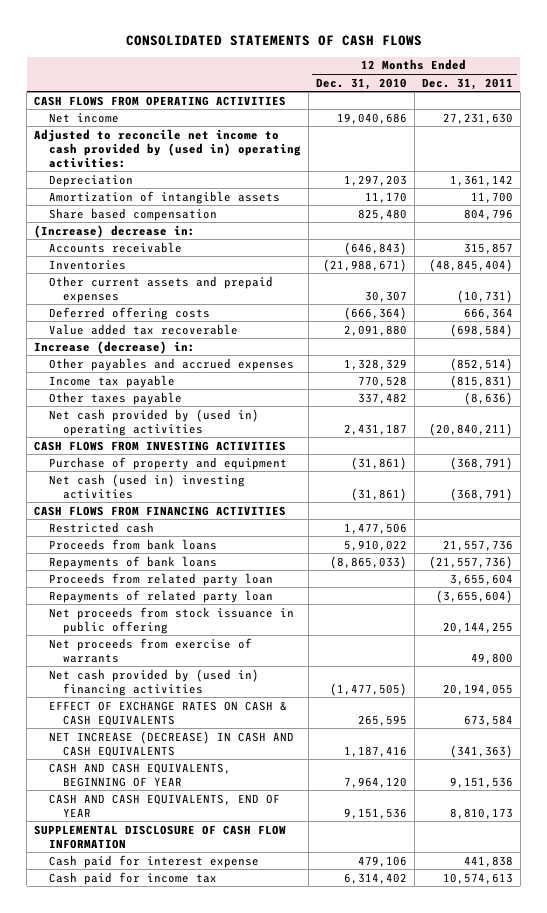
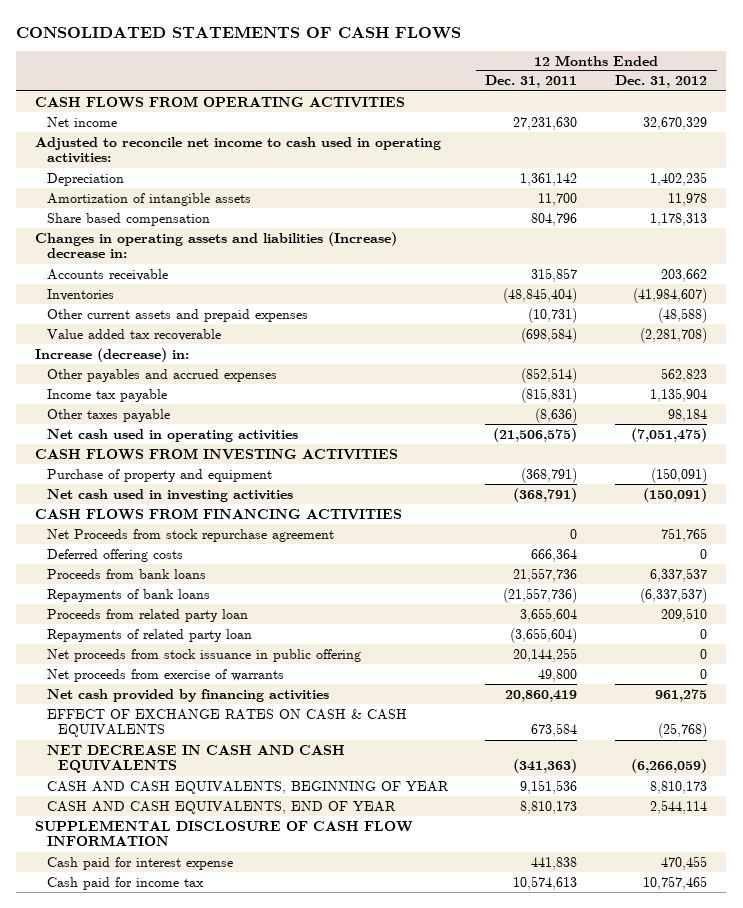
[315,77,407,90] Dec. 31, 2010 -> none
none -> [615,75,708,89] Dec. 31, 2012
[34,128,301,168] Adjusted to reconcile net income to cash provided by (used in) operating activities: -> [35,136,442,164] Adjusted to reconcile net income to cash used in operating activities:
[34,224,196,238] (Increase) decrease in: -> [35,231,398,259] Changes in operating assets and liabilities (Increase) decrease in:
[48,408,259,436] Net cash provided by (used in) operating activities -> [46,428,298,442] Net cash used in operating activities
[428,422,513,436] (20,840,211) -> [493,427,578,442] (21,506,575)
[48,473,245,499] Net cash (used in) investing activities -> [46,488,293,502] Net cash used in investing activities
[48,521,154,533] Restricted cash -> none
none -> [46,528,334,542] Net Proceeds from stock repurchase agreement
[48,306,210,320] Deferred offering costs -> [46,548,183,562] Deferred offering costs
[48,668,259,696] Net cash provided by (used in) financing activities -> [46,688,329,702] Net cash provided by financing activities
[442,683,513,695] 20,194,055 -> [505,689,578,702] 20,860,419
[48,730,294,757] NET INCREASE (DECREASE) IN CASH AND CASH EQUIVALENTS -> [46,744,345,774] NET DECREASE IN CASH AND CASH EQUIVALENTS

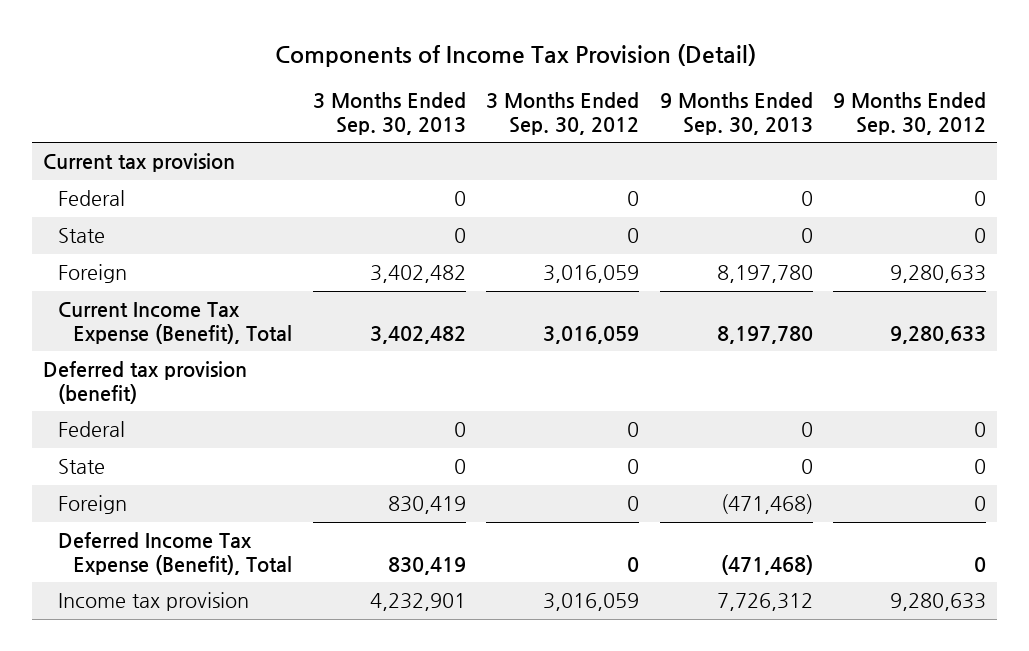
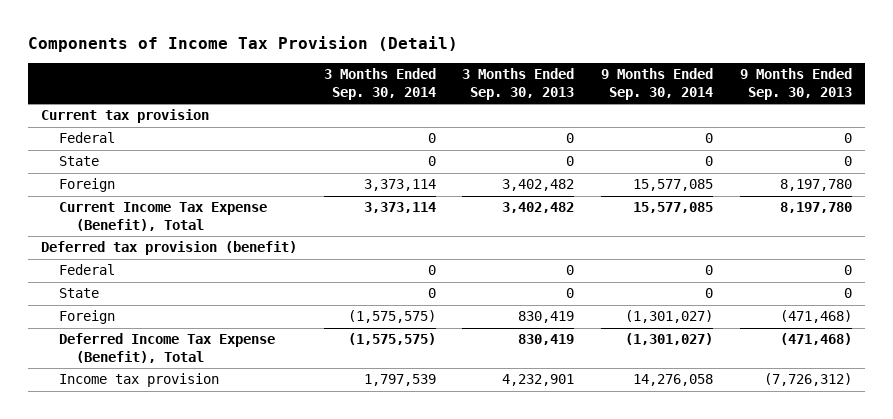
[486,91,640,135] 3 Months Ended Sep. 30, 2012 -> none
[833,91,987,135] 9 Months Ended Sep. 30, 2012 -> none
none -> [323,68,436,100] 3 Months Ended Sep. 30, 2014
none -> [600,68,713,100] 9 Months Ended Sep. 30, 2014
[716,593,813,612] 7,726,312 -> [763,373,852,387] (7,726,312)

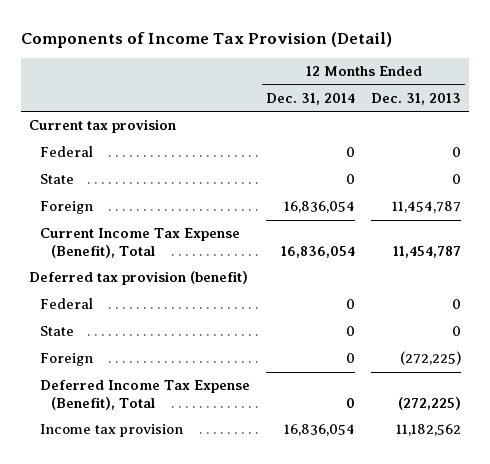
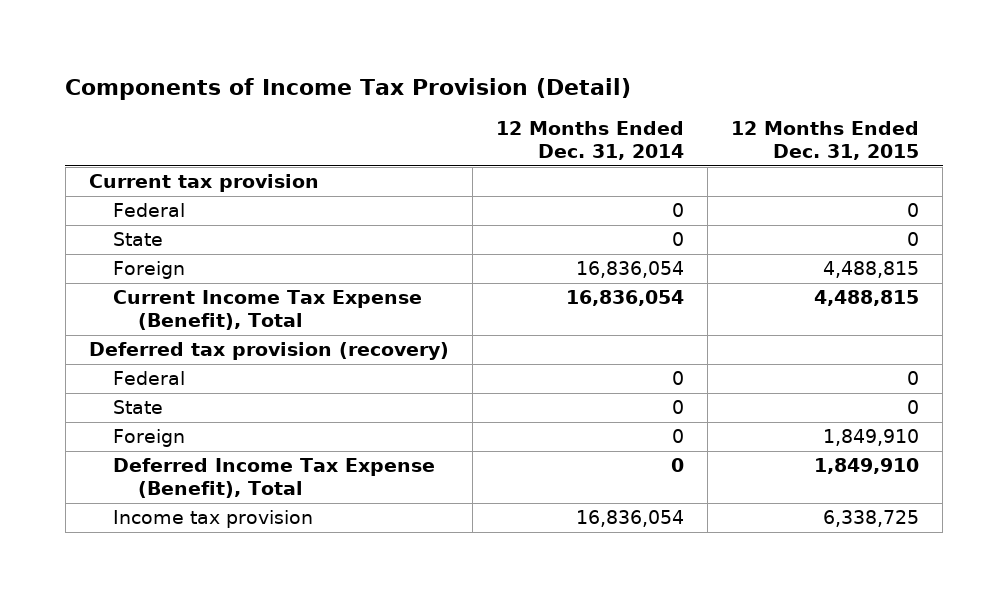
[371,93,462,106] Dec. 31, 2013 -> none
none -> [731,121,920,161] 12 Months Ended Dec. 31, 2015
[29,271,249,286] Deferred tax provision (benefit) -> [88,342,449,361] Deferred tax provision (recovery)

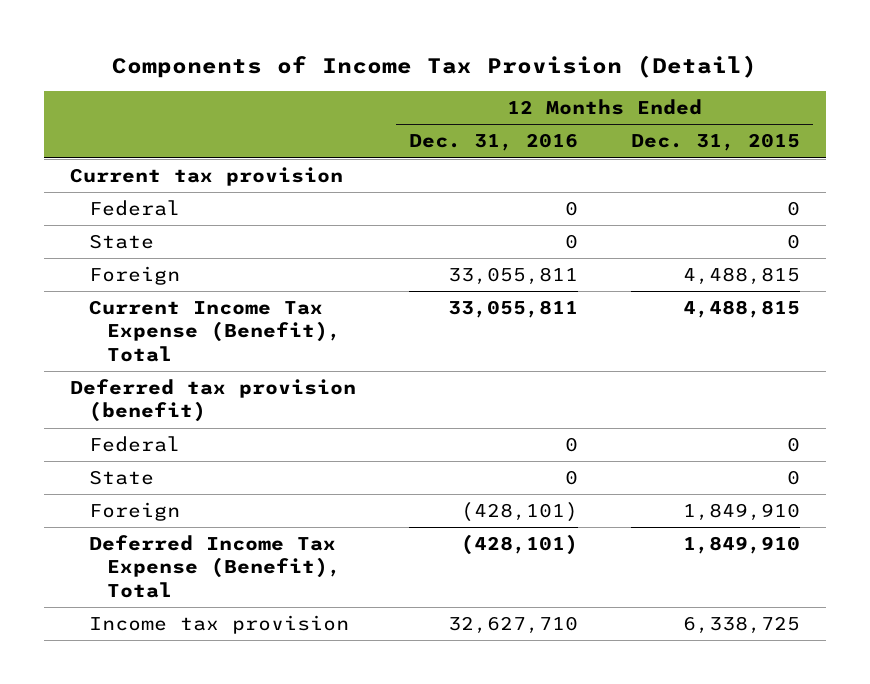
[495,121,684,161] 12 Months Ended Dec. 31, 2014 -> none
none -> [409,133,579,152] Dec. 31, 2016
[88,342,449,361] Deferred tax provision (recovery) -> [70,379,357,423] Deferred tax provision (benefit)

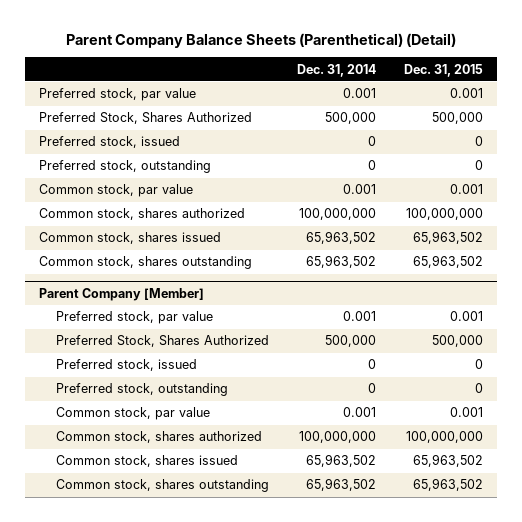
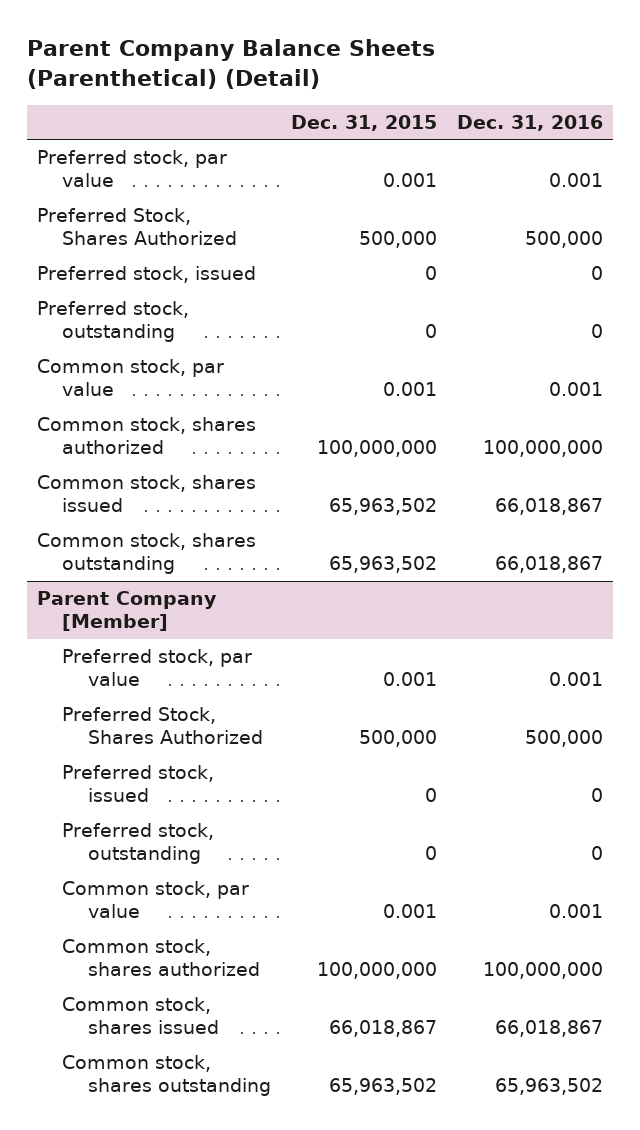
[297,63,377,77] Dec. 31, 2014 -> none
none -> [456,114,603,131] Dec. 31, 2016
[413,454,484,468] 65,963,502 -> [328,1020,437,1038] 66,018,867

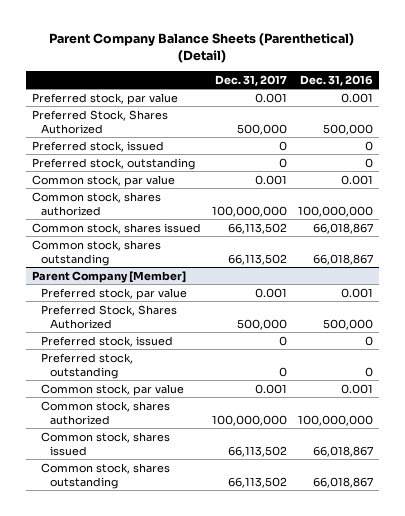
[290,114,437,131] Dec. 31, 2015 -> none
none -> [214,74,287,86] Dec. 31, 2017
[494,1078,603,1096] 65,963,502 -> [313,476,374,488] 66,018,867

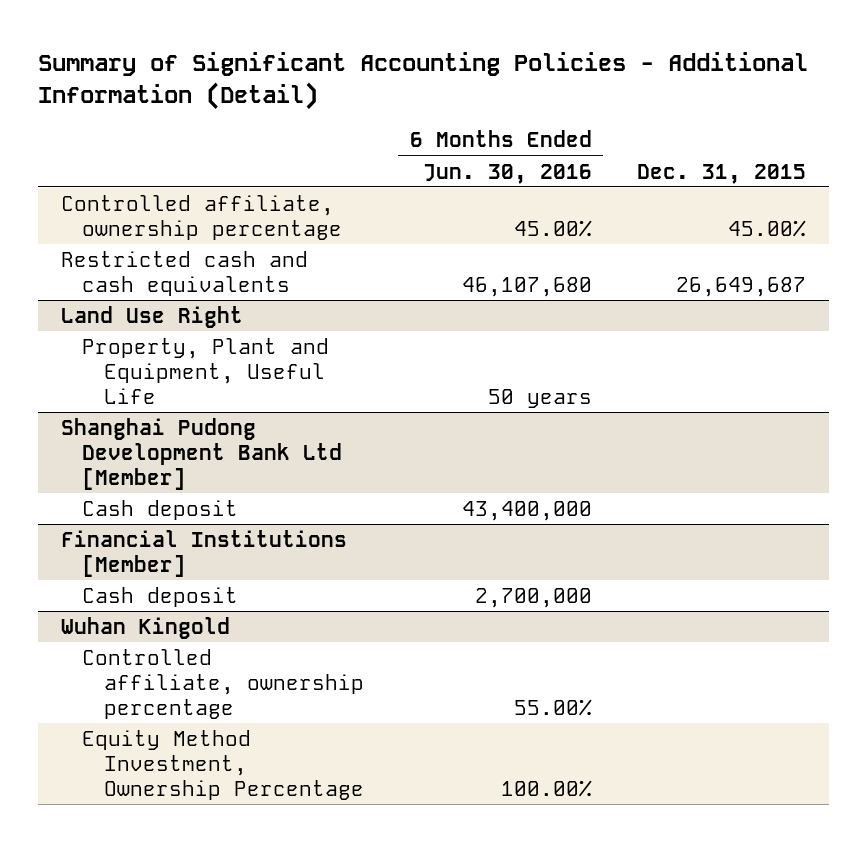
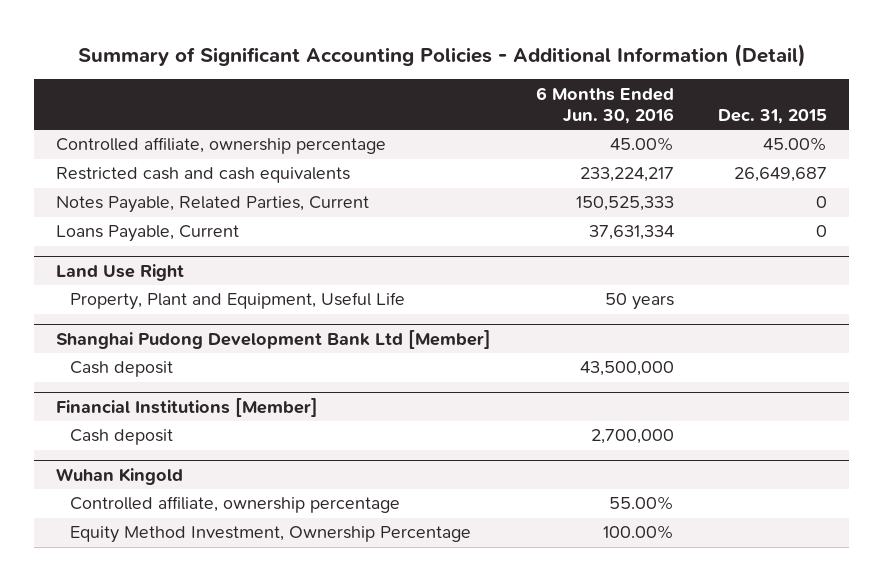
[461,277,592,298] 46,107,680 -> [579,167,674,183] 233,224,217
none -> [56,196,370,214] Notes Payable, Related Parties, Current
none -> [56,225,240,243] Loans Payable, Current
[461,500,592,521] 43,400,000 -> [579,361,674,377] 43,500,000

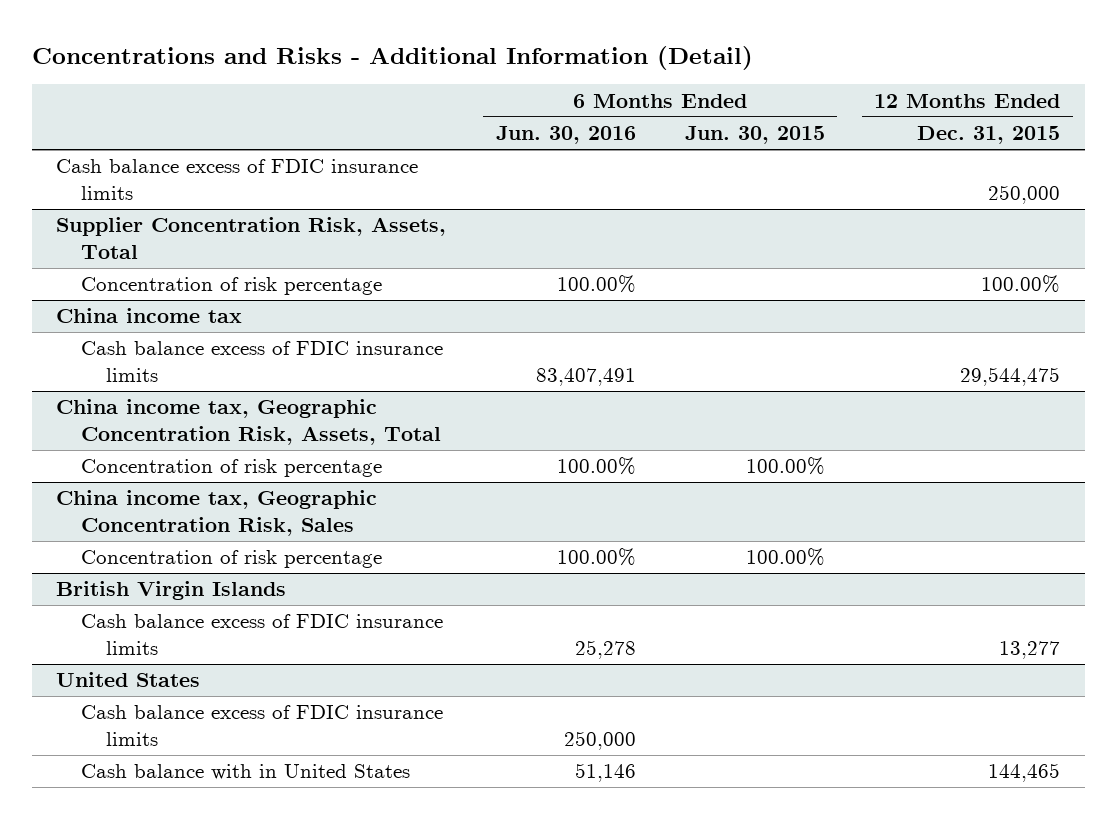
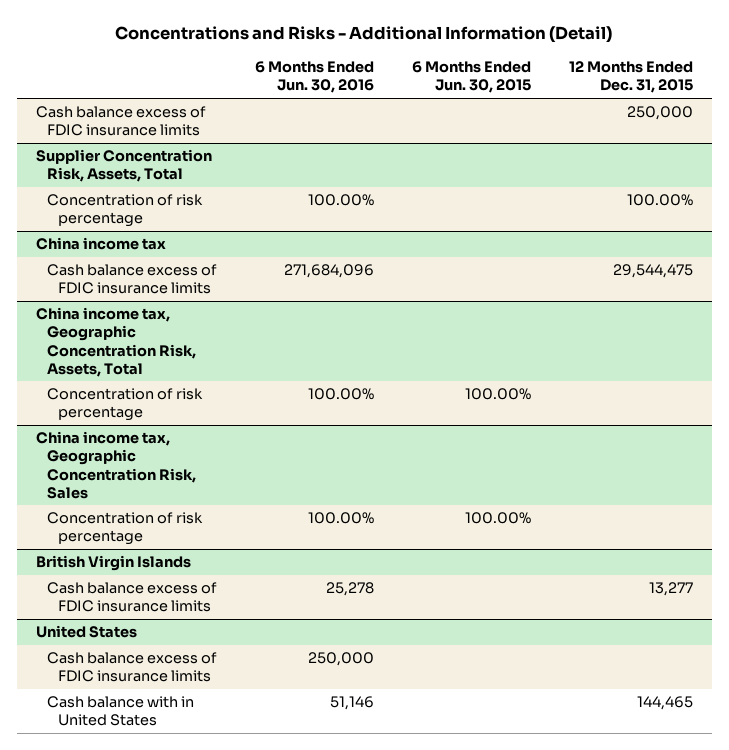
[535,367,636,386] 83,407,491 -> [283,264,374,279] 271,684,096

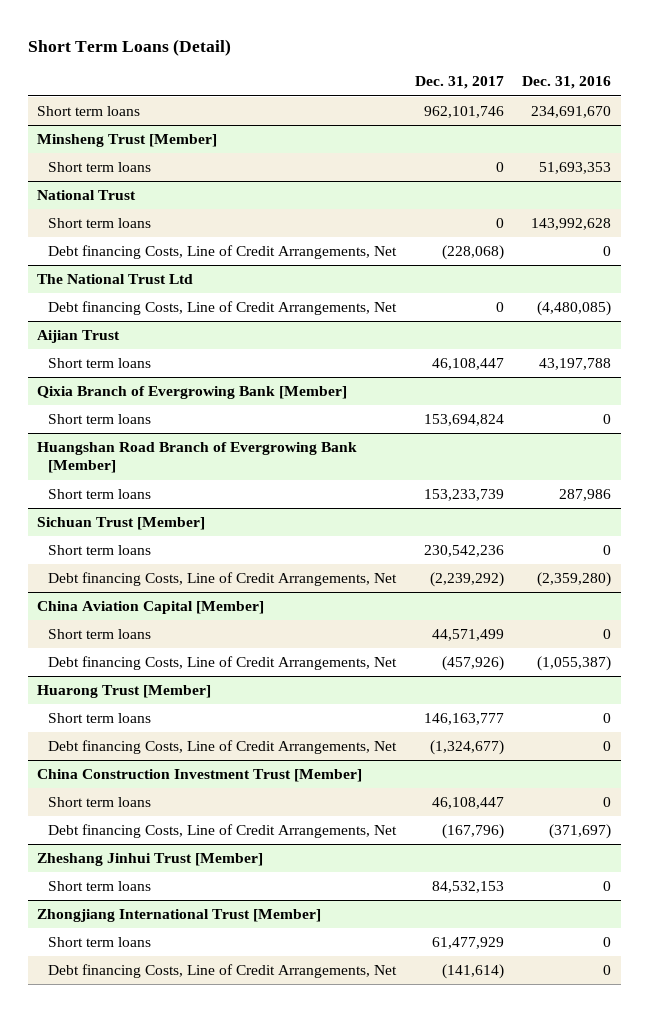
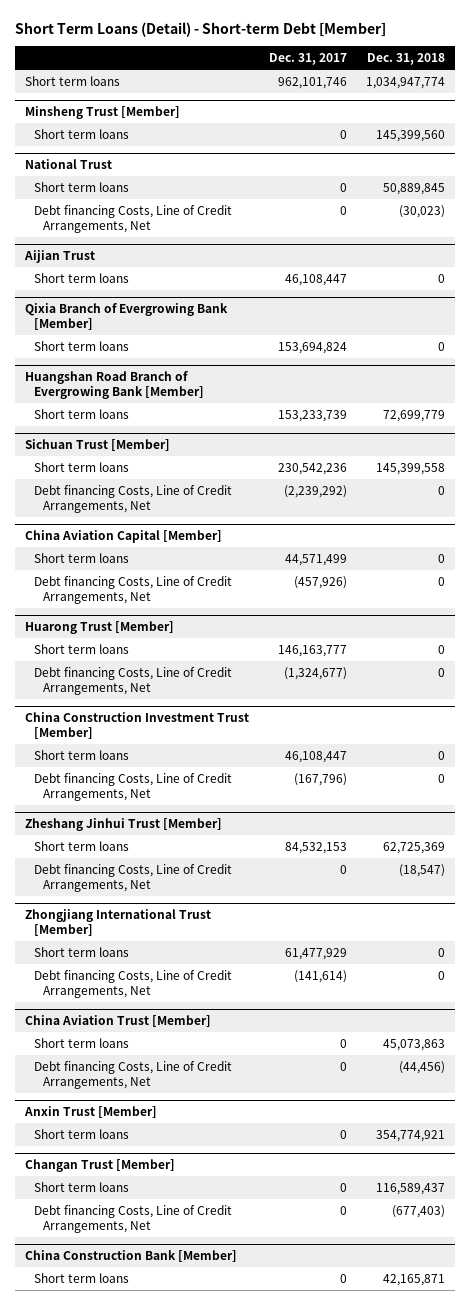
[27,38,231,56] Short Term Loans (Detail) -> [15,22,387,38] Short Term Loans (Detail) - Short-term Debt [Member]
[522,76,612,90] Dec. 31, 2016 -> none
none -> [367,53,446,66] Dec. 31, 2018
[48,245,398,260] Debt financing Costs, Line of Credit Arrangements, Net -> none
[37,274,194,285] The National Trust Ltd -> none
none -> [34,863,233,892] Debt financing Costs, Line of Credit Arrangements, Net
none -> [25,1015,212,1028] China Aviation Trust [Member]
none -> [34,1037,130,1048] Short term loans
none -> [34,1060,233,1089] Debt financing Costs, Line of Credit Arrangements, Net
none -> [24,1106,158,1119] Anxin Trust [Member]
none -> [34,1128,130,1139] Short term loans
none -> [25,1159,176,1173] Changan Trust [Member]
none -> [34,1181,130,1192] Short term loans
none -> [34,1204,233,1233] Debt financing Costs, Line of Credit Arrangements, Net
none -> [25,1250,238,1263] China Construction Bank [Member]
none -> [34,1272,130,1283] Short term loans

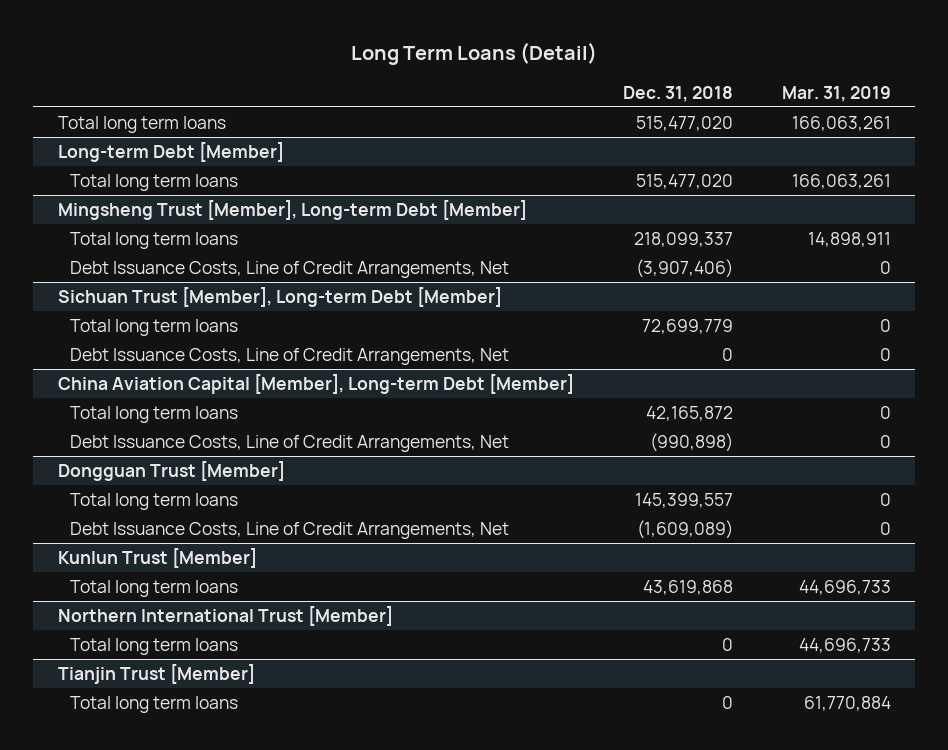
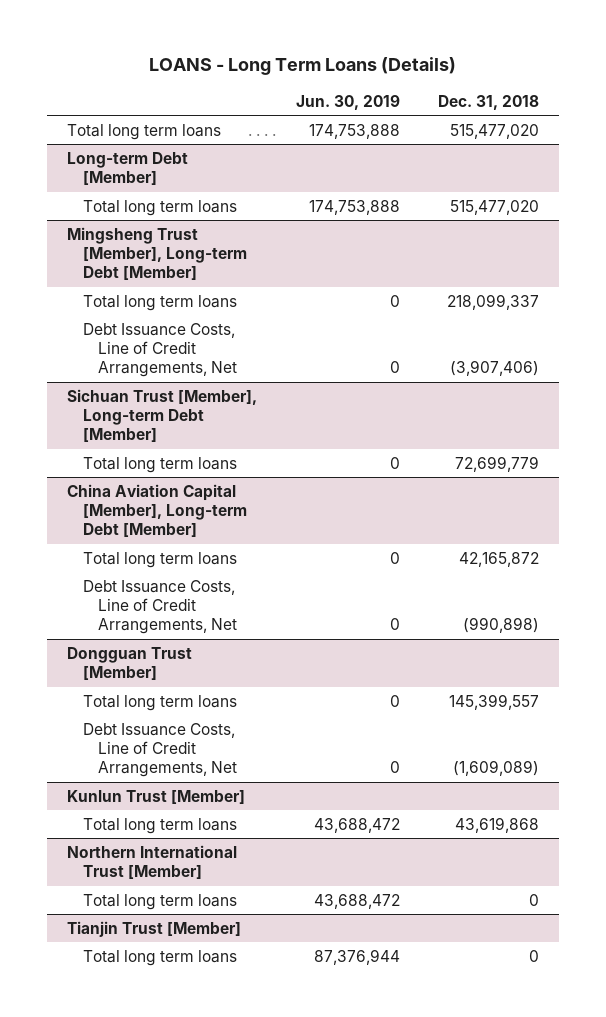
[351,42,598,66] Long Term Loans (Detail) -> [149,57,457,76] LOANS - Long Term Loans (Details)
[781,85,891,102] Mar. 31, 2019 -> none
none -> [295,94,400,110] Jun. 30, 2019
[70,347,510,365] Debt Issuance Costs, Line of Credit Arrangements, Net -> none

